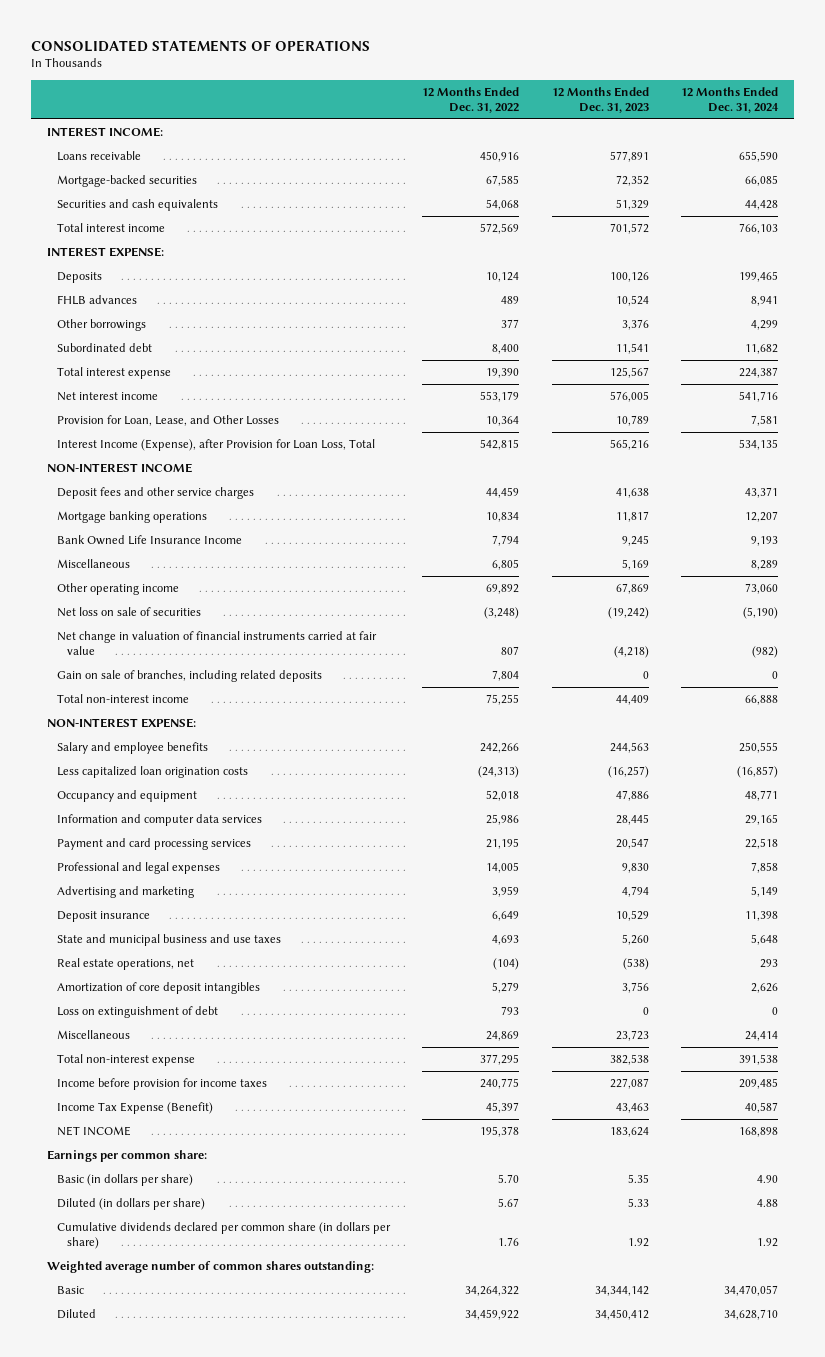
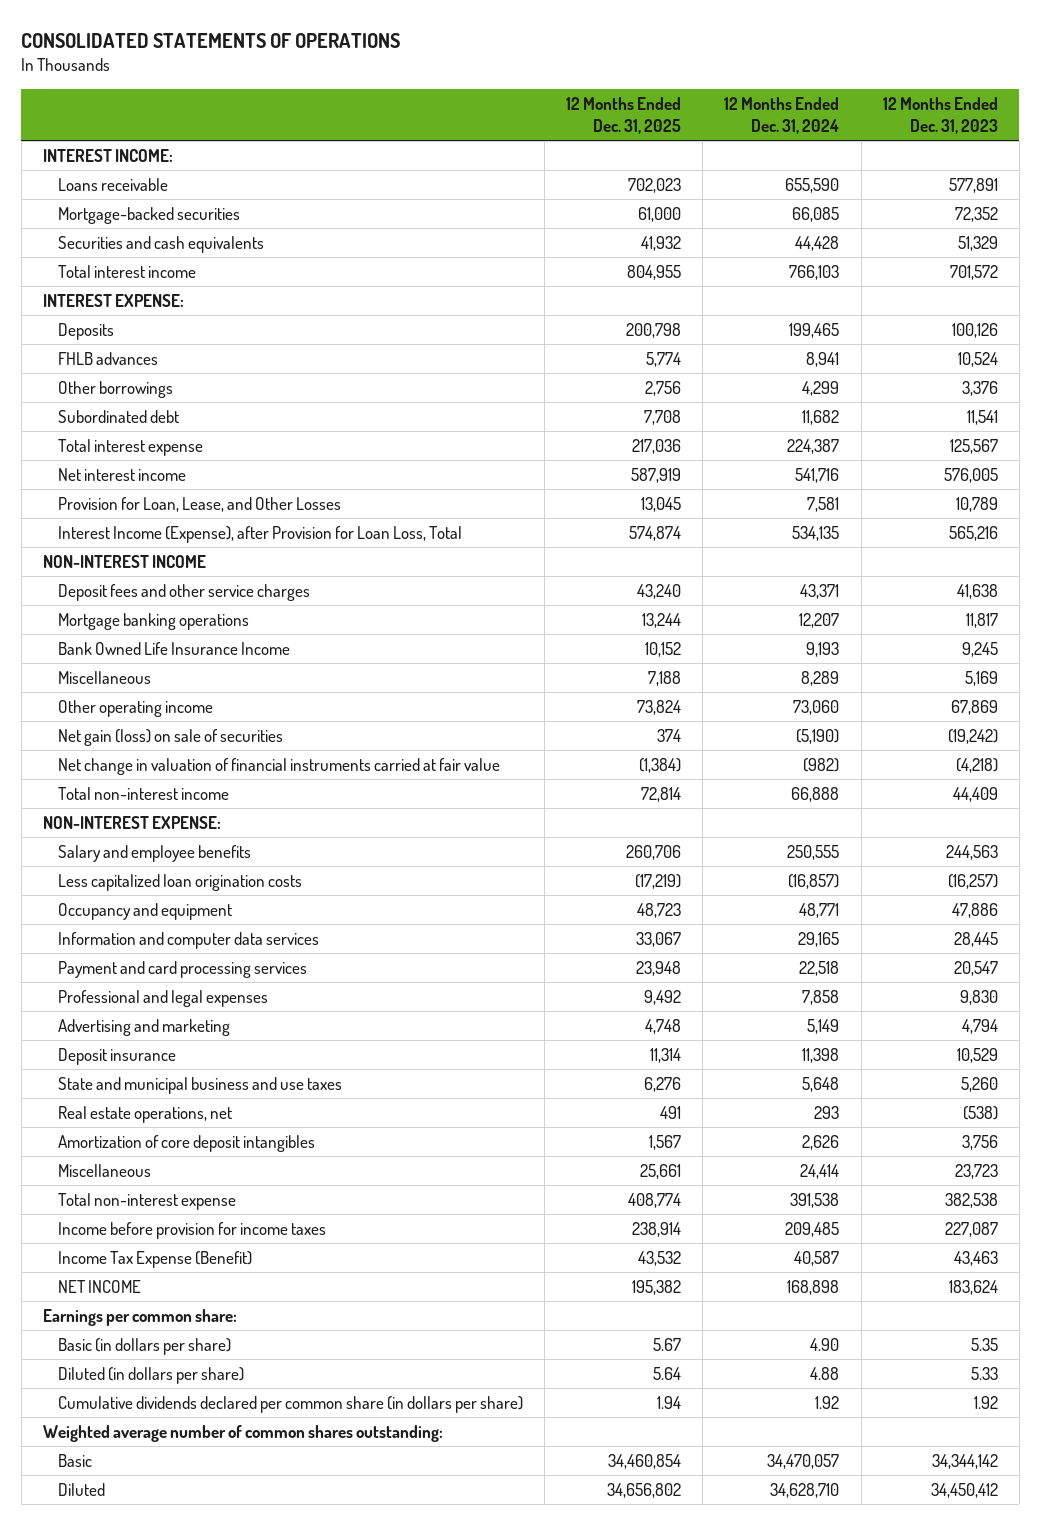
[422,87,520,113] 12 Months Ended Dec. 31, 2022 -> none
none -> [566,96,682,134] 12 Months Ended Dec. 31, 2025
[57,607,202,618] Net loss on sale of securities -> [58,728,284,746] Net gain (loss) on sale of securities
[57,670,323,683] Gain on sale of branches, including related deposits -> none
[57,1006,219,1019] Loss on extinguishment of debt -> none

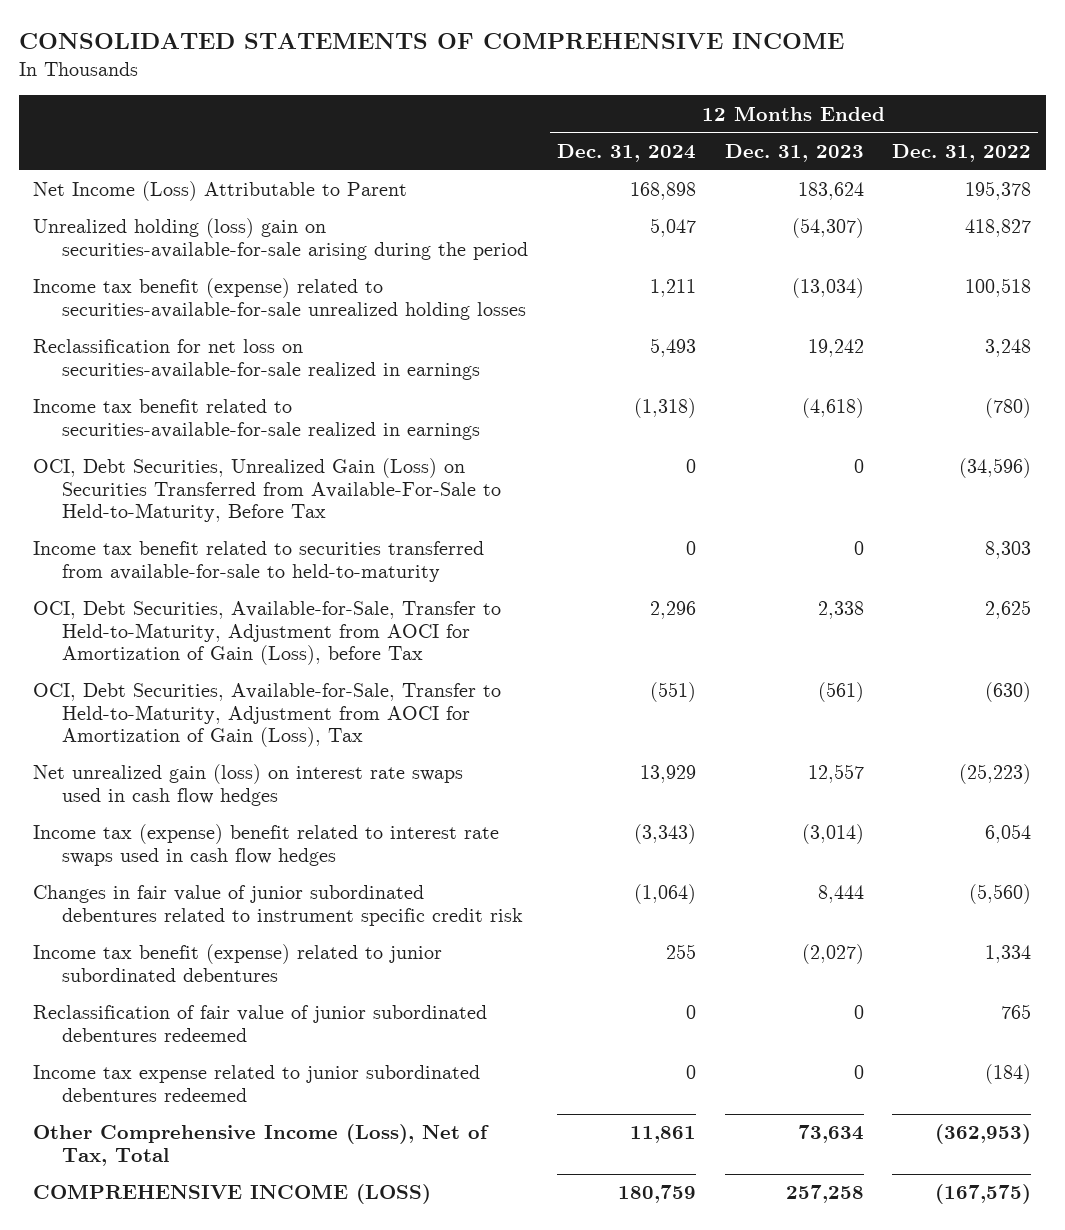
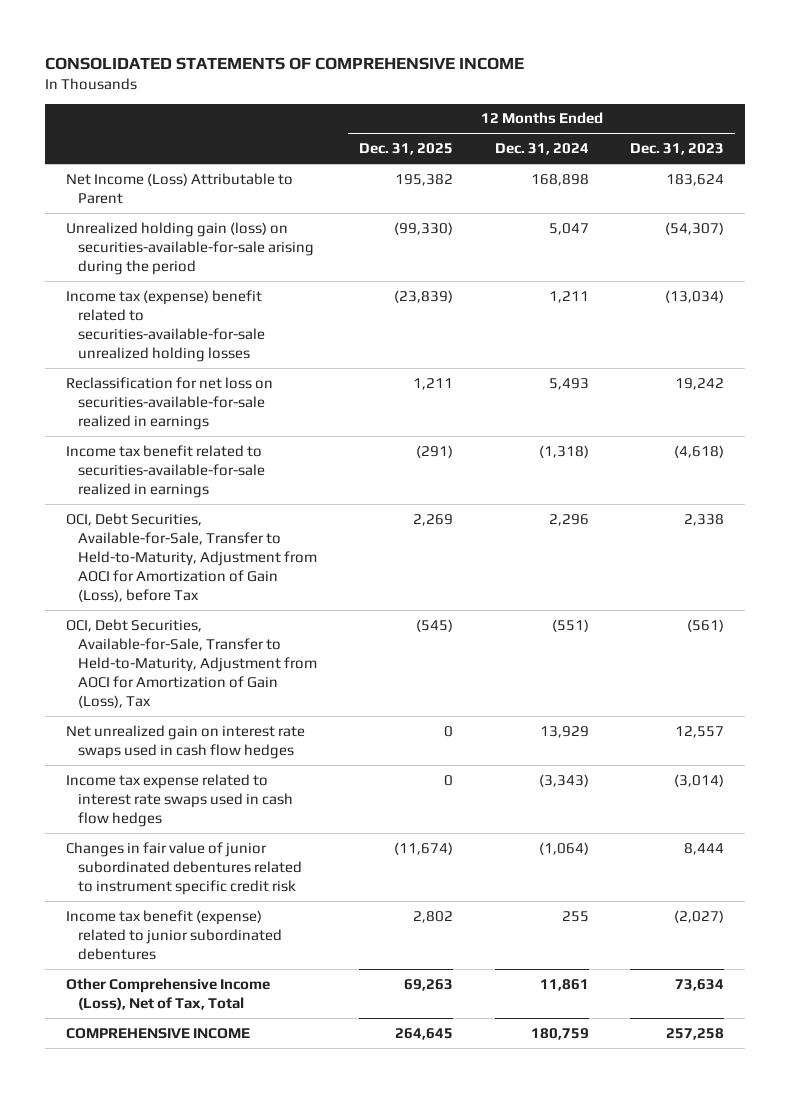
[892,143,1032,162] Dec. 31, 2022 -> none
none -> [358,143,453,156] Dec. 31, 2025
[33,218,529,260] Unrealized holding (loss) gain on securities-available-for-sale arising during the period -> [66,221,315,275] Unrealized holding gain (loss) on securities-available-for-sale arising during the period
[33,278,527,320] Income tax benefit (expense) related to securities-available-for-sale unrealized holding losses -> [66,289,266,362] Income tax (expense) benefit related to securities-available-for-sale unrealized holding losses
[33,458,502,523] OCI, Debt Securities, Unrealized Gain (Loss) on Securities Transferred from Available-For-Sale to Held-to-Maturity, Before Tax -> none
[33,541,485,582] Income tax benefit related to securities transferred from available-for-sale to held-to-maturity -> none
[33,764,464,806] Net unrealized gain (loss) on interest rate swaps used in cash flow hedges -> [66,724,306,759] Net unrealized gain on interest rate swaps used in cash flow hedges
[33,824,500,866] Income tax (expense) benefit related to interest rate swaps used in cash flow hedges -> [66,773,294,827] Income tax expense related to interest rate swaps used in cash flow hedges
[33,1005,488,1042] Reclassification of fair value of junior subordinated debentures redeemed -> none
[33,1065,481,1102] Income tax expense related to junior subordinated debentures redeemed -> none
[33,1184,432,1205] COMPREHENSIVE INCOME (LOSS) -> [66,1027,251,1039] COMPREHENSIVE INCOME

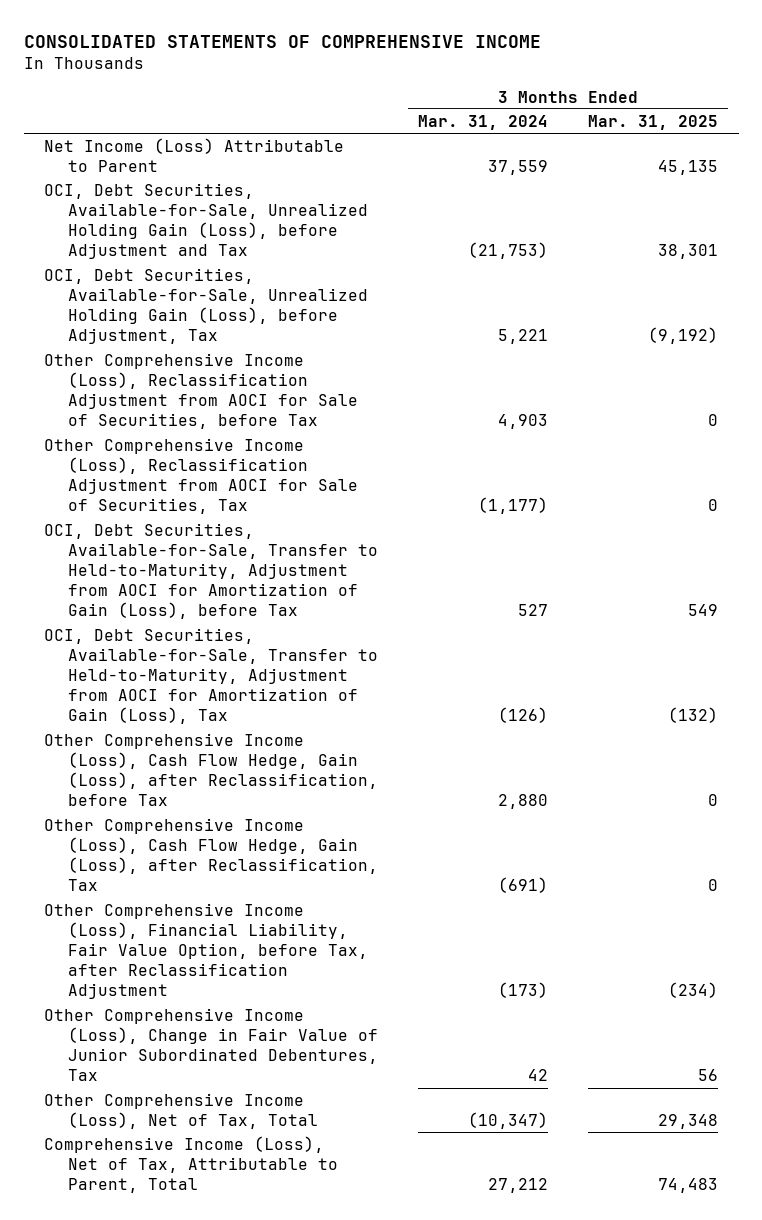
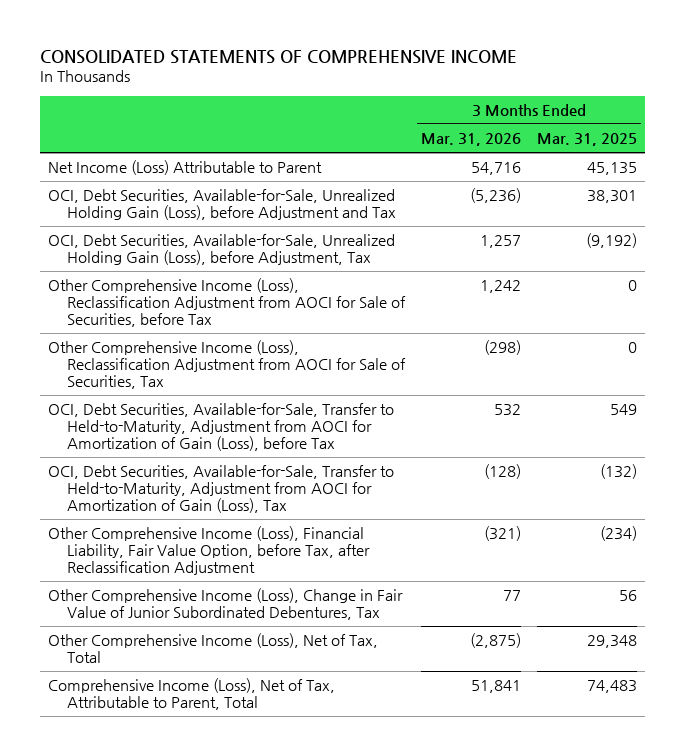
[418,114,549,130] Mar. 31, 2024 -> none
none -> [421,133,522,147] Mar. 31, 2026
[43,732,379,807] Other Comprehensive Income (Loss), Cash Flow Hedge, Gain (Loss), after Reclassification, before Tax -> none
[43,817,379,892] Other Comprehensive Income (Loss), Cash Flow Hedge, Gain (Loss), after Reclassification, Tax -> none

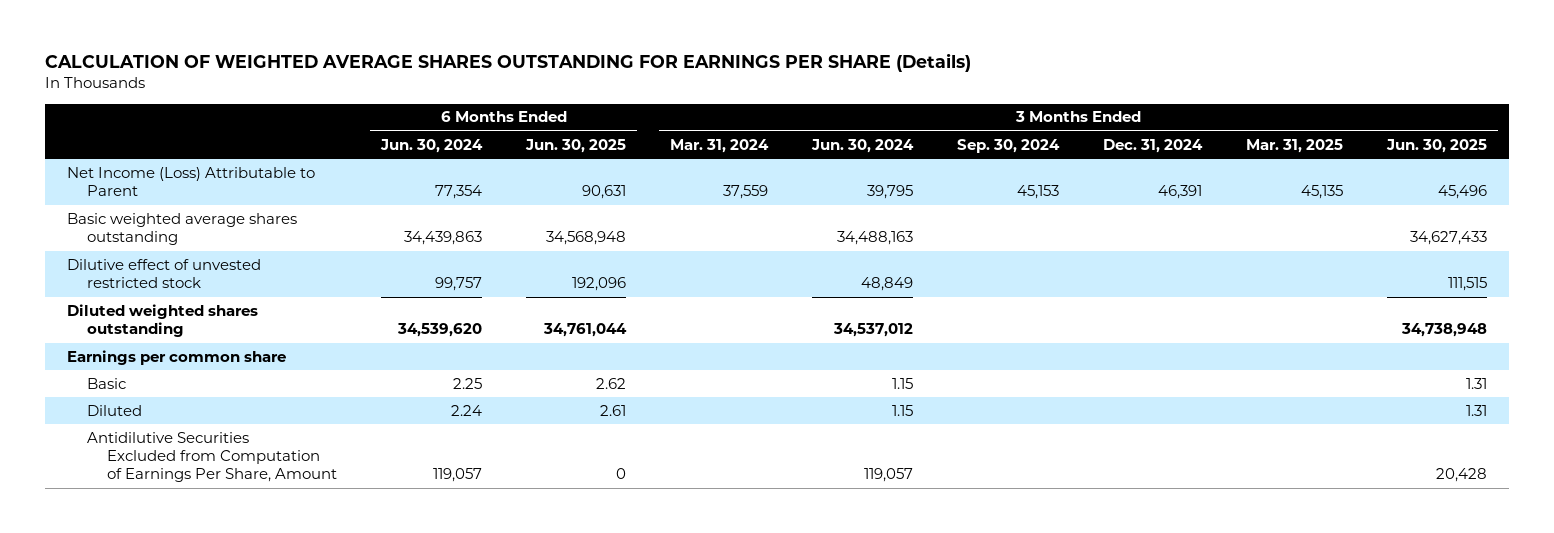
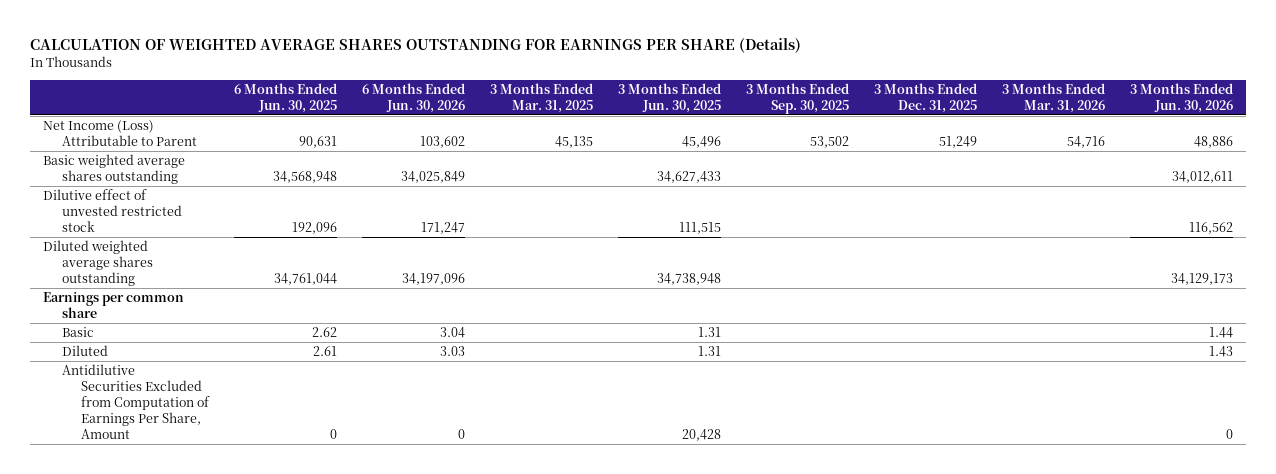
[380,138,484,153] Jun. 30, 2024 -> none
[670,138,770,153] Mar. 31, 2024 -> none
[811,138,915,153] Jun. 30, 2024 -> none
[957,138,1061,153] Sep. 30, 2024 -> none
[1103,138,1204,153] Dec. 31, 2024 -> none
none -> [361,82,465,113] 6 Months Ended Jun. 30, 2026
none -> [746,82,850,114] 3 Months Ended Sep. 30, 2025
none -> [874,82,978,113] 3 Months Ended Dec. 31, 2025
none -> [1002,82,1106,113] 3 Months Ended Mar. 31, 2026
none -> [1130,82,1234,113] 3 Months Ended Jun. 30, 2026
[66,303,258,338] Diluted weighted shares outstanding -> [42,240,153,287] Diluted weighted average shares outstanding

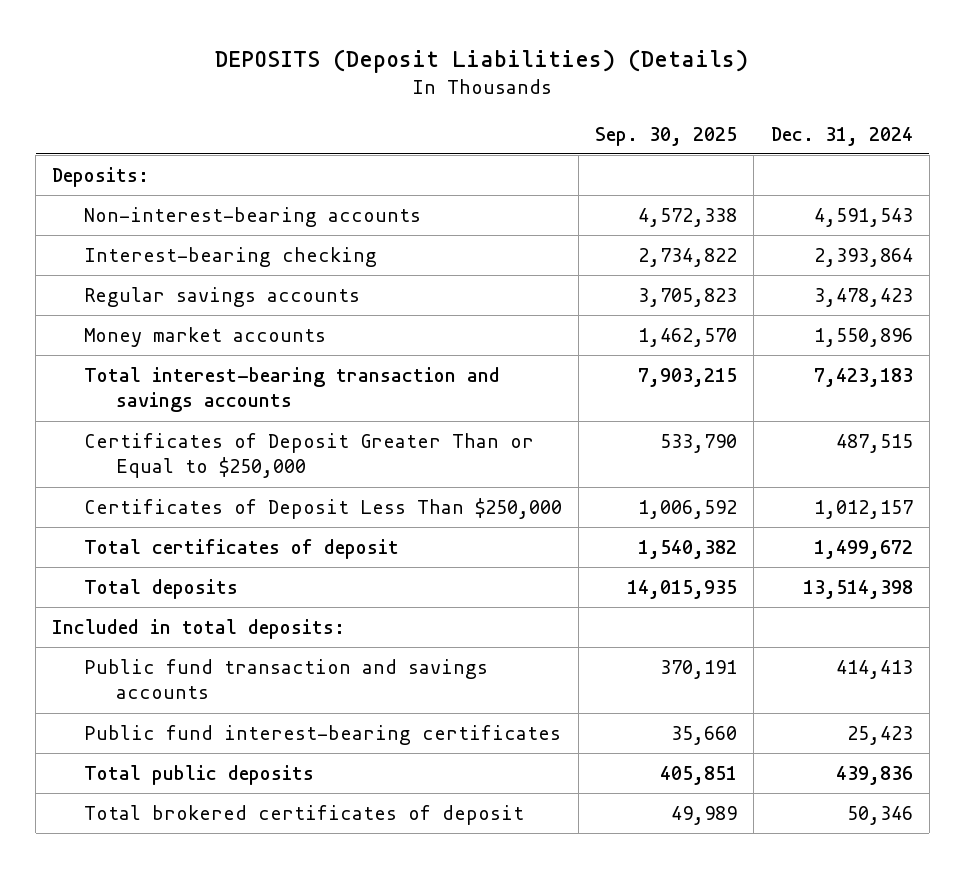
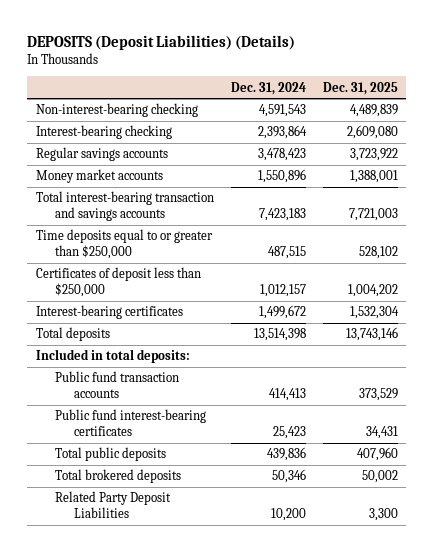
[595,126,738,146] Sep. 30, 2025 -> none
none -> [322,81,398,95] Dec. 31, 2025
[52,167,150,188] Deposits: -> none
[83,207,421,228] Non-interest-bearing accounts -> [35,103,198,118] Non-interest-bearing checking
[83,433,534,479] Certificates of Deposit Greater Than or Equal to $250,000 -> [35,229,213,259] Time deposits equal to or greater than $250,000
[83,498,562,520] Certificates of Deposit Less Than $250,000 -> [35,267,201,297] Certificates of deposit less than $250,000
[83,539,399,560] Total certificates of deposit -> [35,305,183,320] Interest-bearing certificates
[83,659,488,700] Public fund transaction and savings accounts -> [55,371,180,398] Public fund transaction accounts
[83,805,524,826] Total brokered certificates of deposit -> [55,469,182,484] Total brokered deposits
none -> [55,491,172,518] Related Party Deposit Liabilities

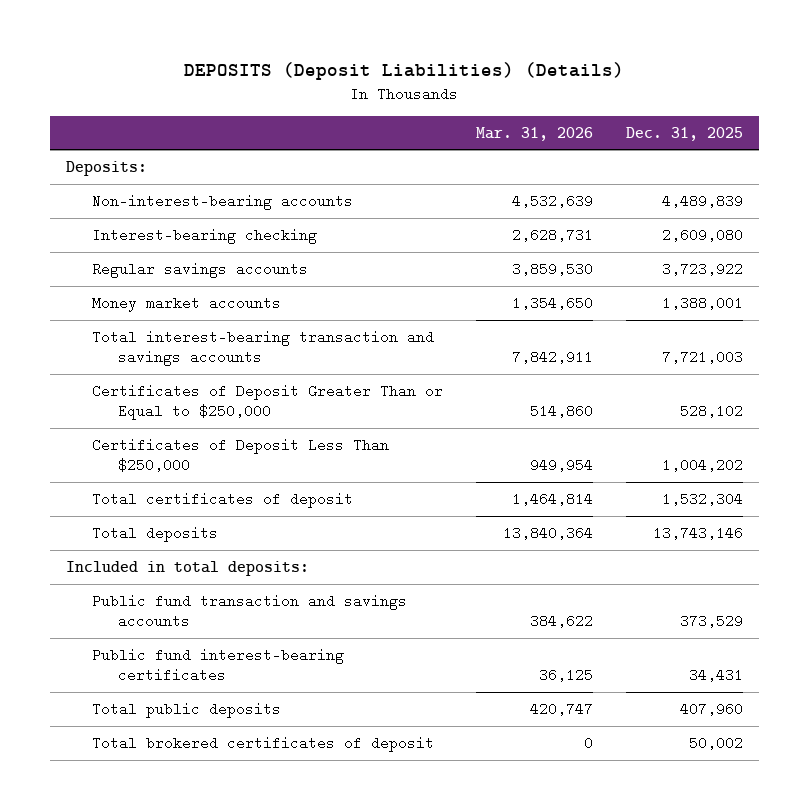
[230,81,306,95] Dec. 31, 2024 -> none
none -> [475,126,593,141] Mar. 31, 2026
none -> [66,161,148,177] Deposits:
[35,103,198,118] Non-interest-bearing checking -> [92,194,354,211] Non-interest-bearing accounts
[35,229,213,259] Time deposits equal to or greater than $250,000 -> [92,384,444,421] Certificates of Deposit Greater Than or Equal to $250,000
[35,267,201,297] Certificates of deposit less than $250,000 -> [92,438,390,473] Certificates of Deposit Less Than $250,000
[35,305,183,320] Interest-bearing certificates -> [92,492,354,509] Total certificates of deposit
[55,371,180,398] Public fund transaction accounts -> [92,594,408,629] Public fund transaction and savings accounts
[55,491,172,518] Related Party Deposit Liabilities -> none
[55,469,182,484] Total brokered deposits -> [92,736,435,753] Total brokered certificates of deposit

